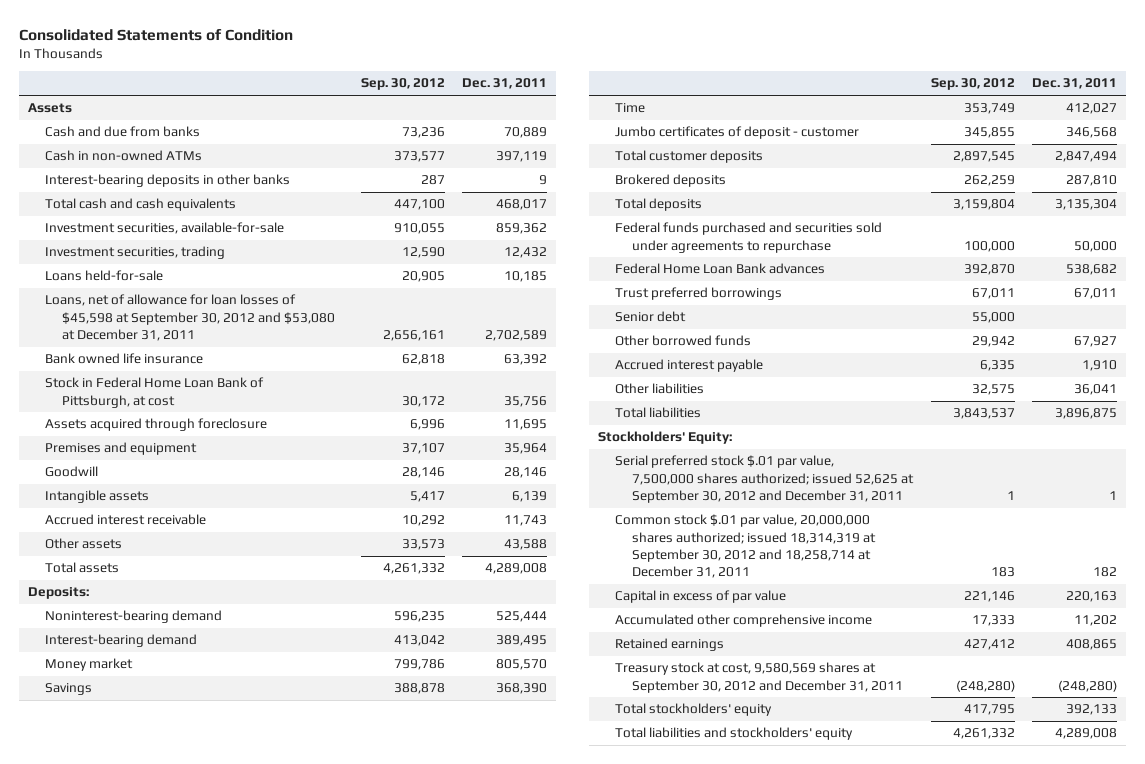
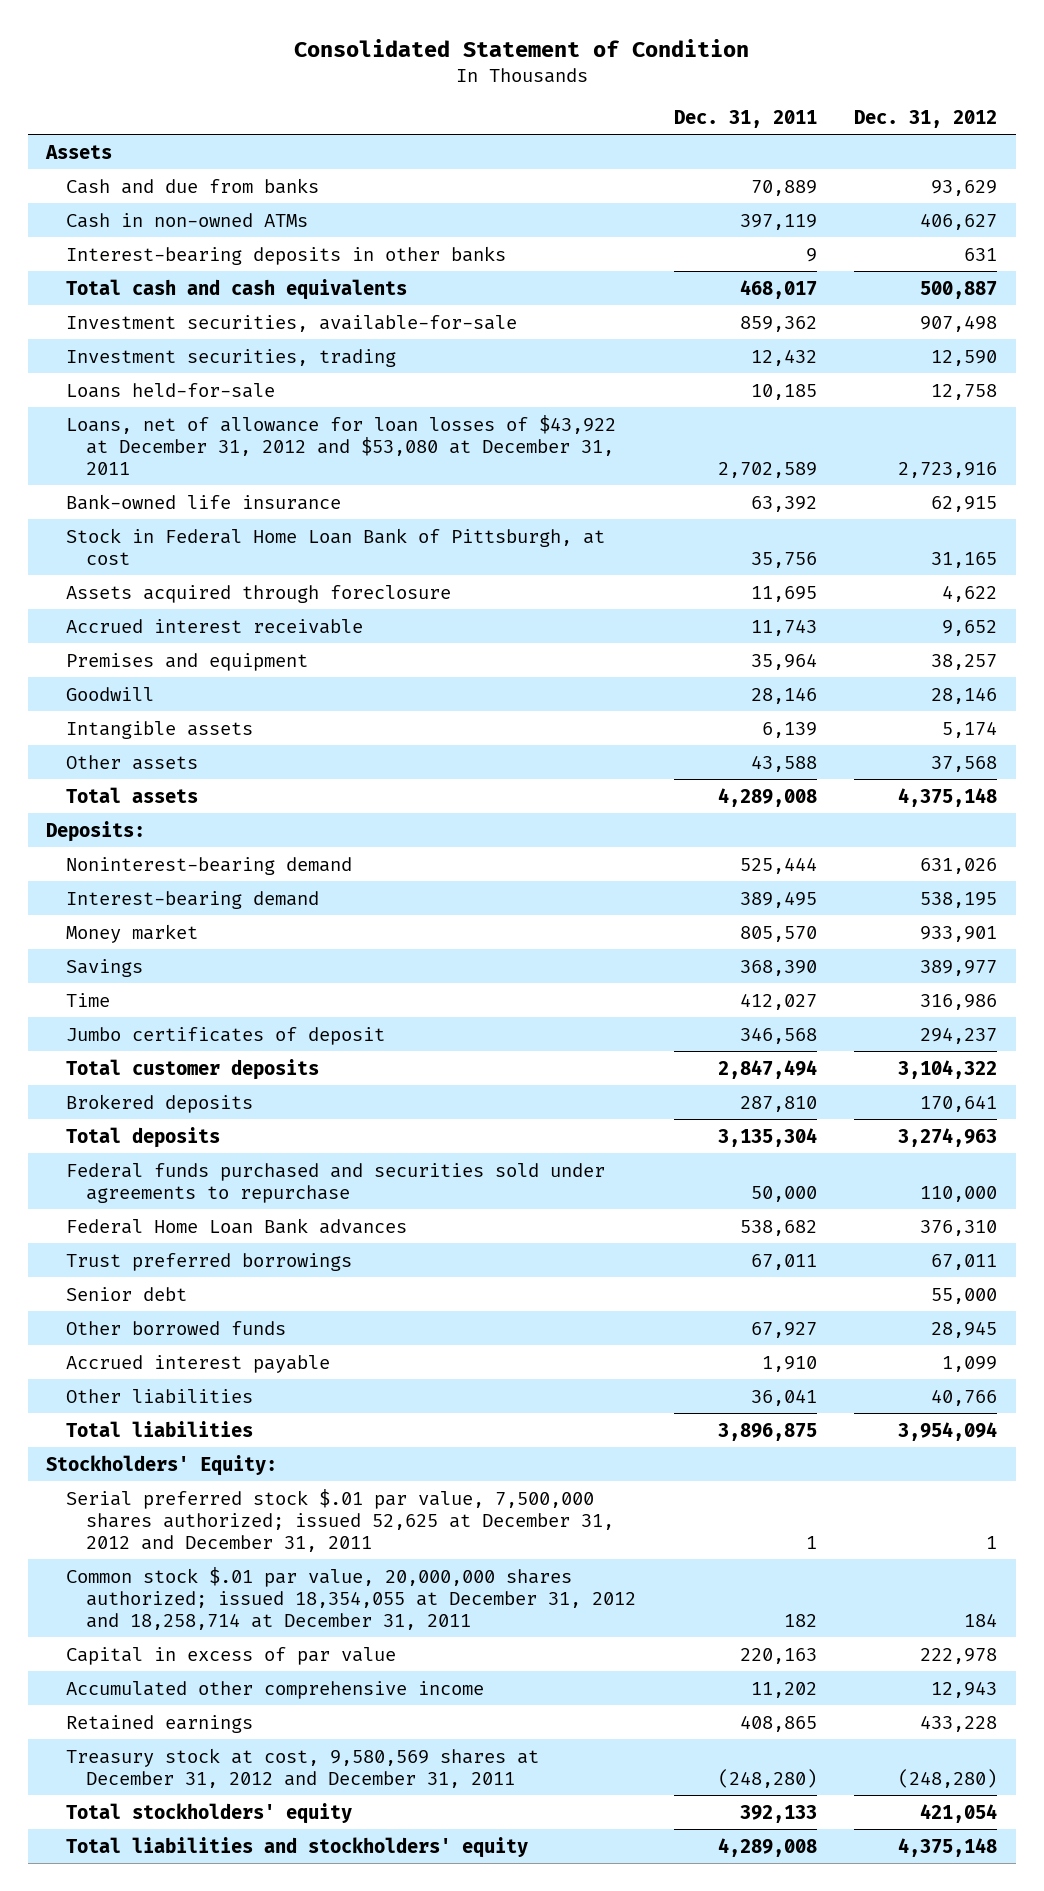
[19,28,294,41] Consolidated Statements of Condition -> [293,38,749,57] Consolidated Statement of Condition
[360,78,445,91] Sep. 30, 2012 -> none
none -> [854,109,998,128] Dec. 31, 2012
[44,294,335,341] Loans, net of allowance for loan losses of $45,598 at September 30, 2012 and $53,080 at December 31, 2011 -> [66,414,617,475] Loans, net of allowance for loan losses of $43,922 at December 31, 2012 and $53,080 at December 31, 2011
[44,353,203,365] Bank owned life insurance -> [66,493,342,510] Bank-owned life insurance
[44,514,206,526] Accrued interest receivable -> [66,618,364,634] Accrued interest receivable
[615,126,860,140] Jumbo certificates of deposit - customer -> [66,1026,386,1045] Jumbo certificates of deposit
[615,455,914,503] Serial preferred stock $.01 par value, 7,500,000 shares authorized; issued 52,625 at September 30, 2012 and December 31, 2011 -> [66,1488,615,1552] Serial preferred stock $.01 par value, 7,500,000 shares authorized; issued 52,625 at December 31, 2012 and December 31, 2011
[615,514,876,579] Common stock $.01 par value, 20,000,000 shares authorized; issued 18,314,319 at September 30, 2012 and 18,258,714 at December 31, 2011 -> [66,1566,637,1630] Common stock $.01 par value, 20,000,000 shares authorized; issued 18,354,055 at December 31, 2012 and 18,258,714 at December 31, 2011
[615,662,903,693] Treasury stock at cost, 9,580,569 shares at September 30, 2012 and December 31, 2011 -> [66,1747,540,1788] Treasury stock at cost, 9,580,569 shares at December 31, 2012 and December 31, 2011

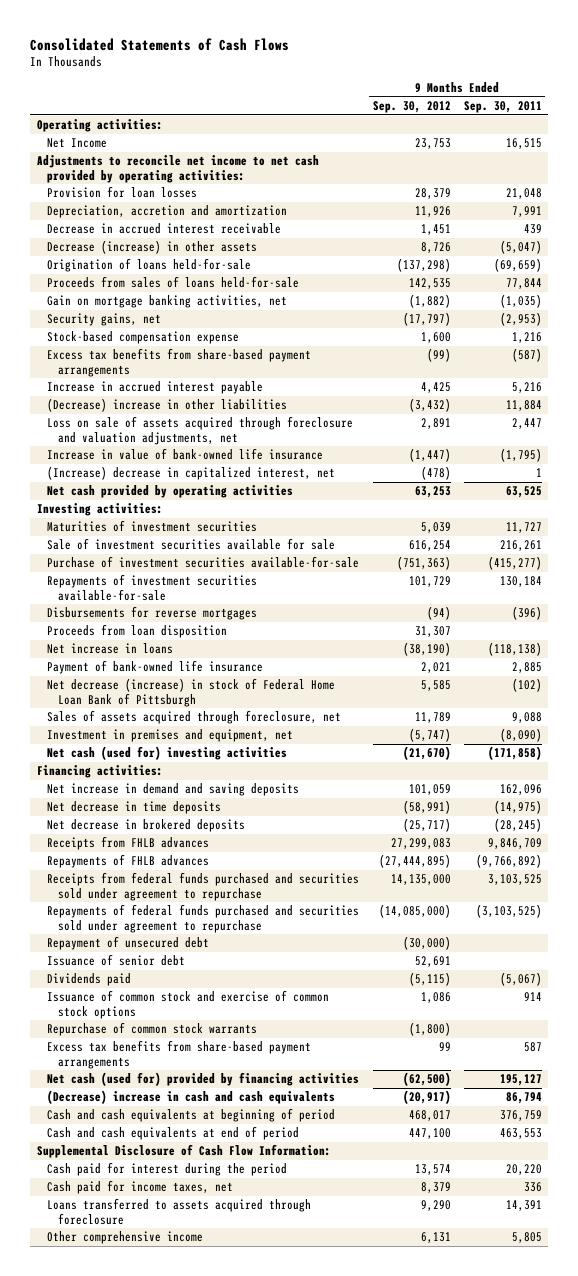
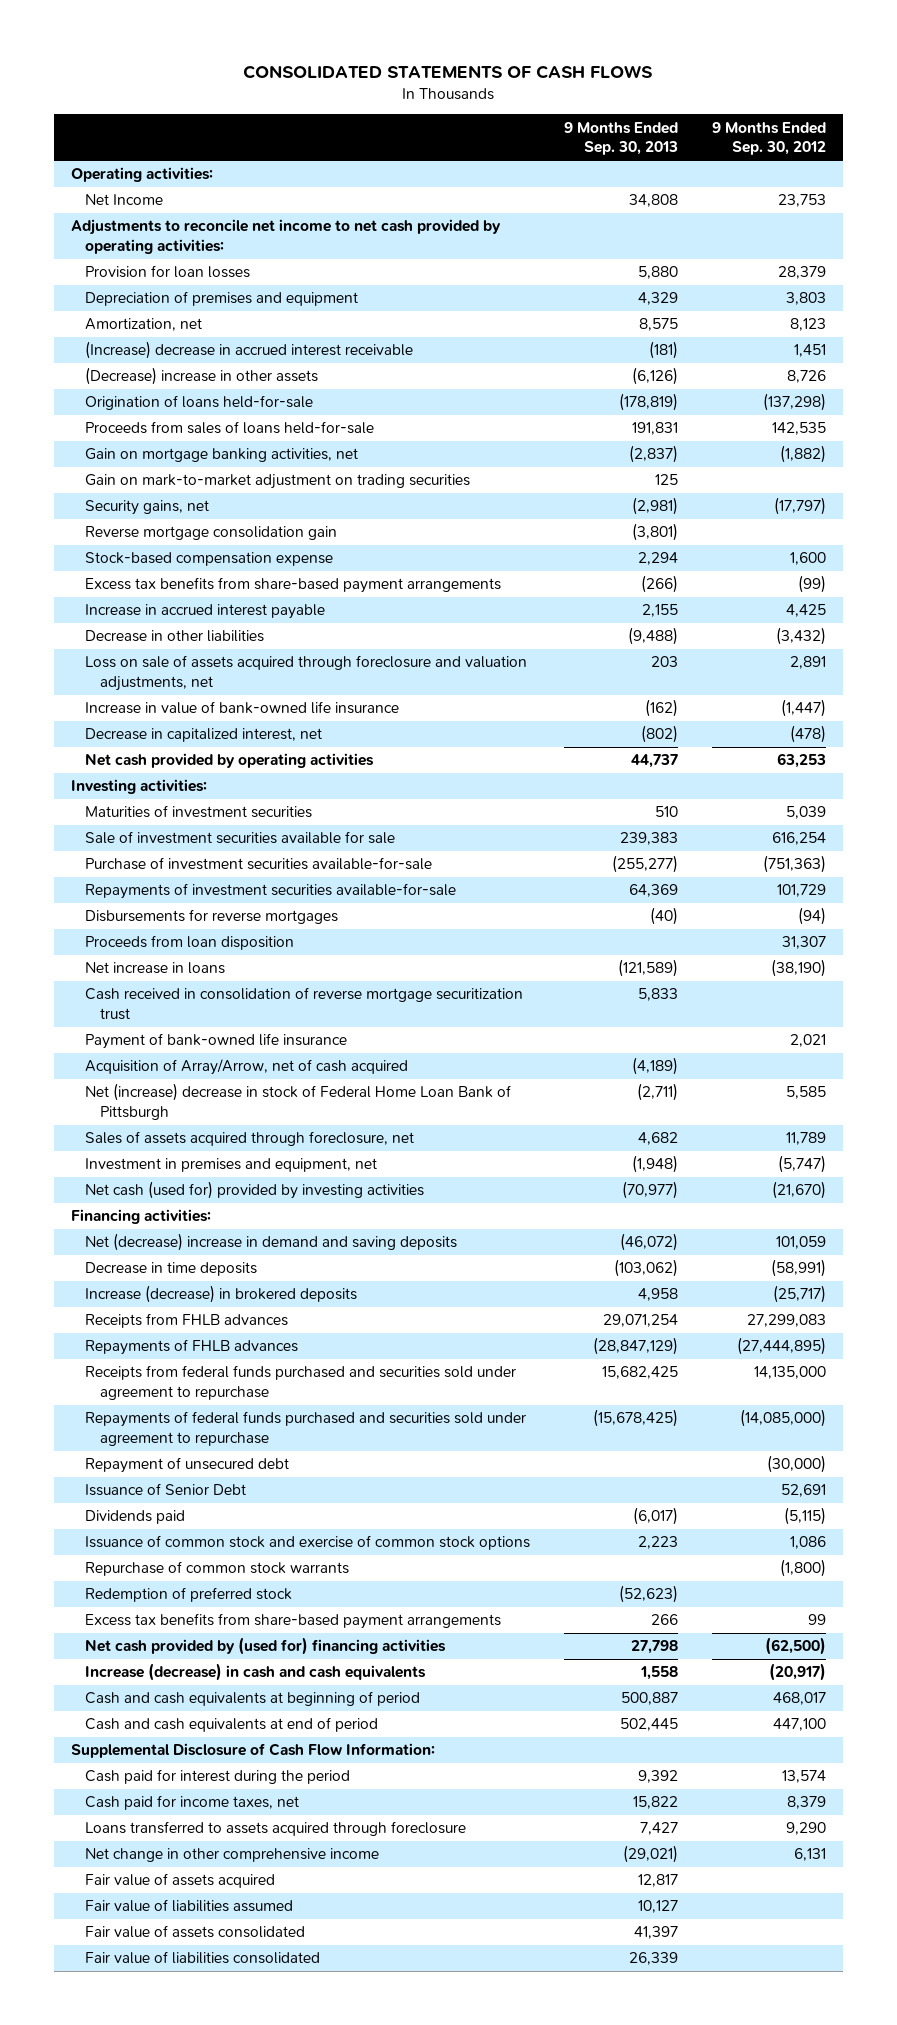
[30,37,290,51] Consolidated Statements of Cash Flows -> [243,64,654,79] CONSOLIDATED STATEMENTS OF CASH FLOWS
[463,101,542,114] Sep. 30, 2011 -> none
none -> [564,121,679,156] 9 Months Ended Sep. 30, 2013
none -> [85,291,359,307] Depreciation of premises and equipment
[47,205,288,219] Depreciation, accretion and amortization -> [85,318,203,332] Amortization, net
[414,206,451,218] 11,926 -> [790,318,827,332] 8,123
[47,223,282,235] Decrease in accrued interest receivable -> [85,341,414,360] (Increase) decrease in accrued interest receivable
[47,240,258,255] Decrease (increase) in other assets -> [85,367,319,386] (Decrease) increase in other assets
none -> [85,474,471,490] Gain on mark-to-market adjustment on trading securities
none -> [85,526,338,541] Reverse mortgage consolidation gain
[47,398,288,413] (Decrease) increase in other liabilities -> [85,630,265,643] Decrease in other liabilities
[47,466,336,481] (Increase) decrease in capitalized interest, net -> [85,728,323,743] Decrease in capitalized interest, net
none -> [85,987,524,1020] Cash received in consolidation of reverse mortgage securitization trust
none -> [85,1059,409,1076] Acquisition of Array/Arrow, net of cash acquired
[47,678,336,707] Net decrease (increase) in stock of Federal Home Loan Bank of Pittsburgh -> [85,1083,512,1120] Net (increase) decrease in stock of Federal Home Loan Bank of Pittsburgh
[47,746,288,761] Net cash (used for) investing activities -> [85,1181,425,1200] Net cash (used for) provided by investing activities
[47,783,300,797] Net increase in demand and saving deposits -> [85,1233,458,1252] Net (decrease) increase in demand and saving deposits
[47,801,222,815] Net decrease in time deposits -> [85,1262,258,1277] Decrease in time deposits
[47,819,246,833] Net decrease in brokered deposits -> [85,1285,358,1304] Increase (decrease) in brokered deposits
[47,954,186,967] Issuance of senior debt -> [85,1483,247,1497] Issuance of Senior Debt
none -> [85,1587,293,1603] Redemption of preferred stock
[47,1072,360,1087] Net cash (used for) provided by financing activities -> [85,1637,447,1656] Net cash provided by (used for) financing activities
[47,1090,336,1105] (Decrease) increase in cash and cash equivalents -> [85,1663,427,1682] Increase (decrease) in cash and cash equivalents
[47,1231,204,1245] Other comprehensive income -> [85,1848,380,1863] Net change in other comprehensive income
none -> [85,1873,276,1889] Fair value of assets acquired
none -> [85,1899,294,1913] Fair value of liabilities assumed
none -> [85,1925,306,1939] Fair value of assets consolidated
none -> [85,1951,321,1965] Fair value of liabilities consolidated

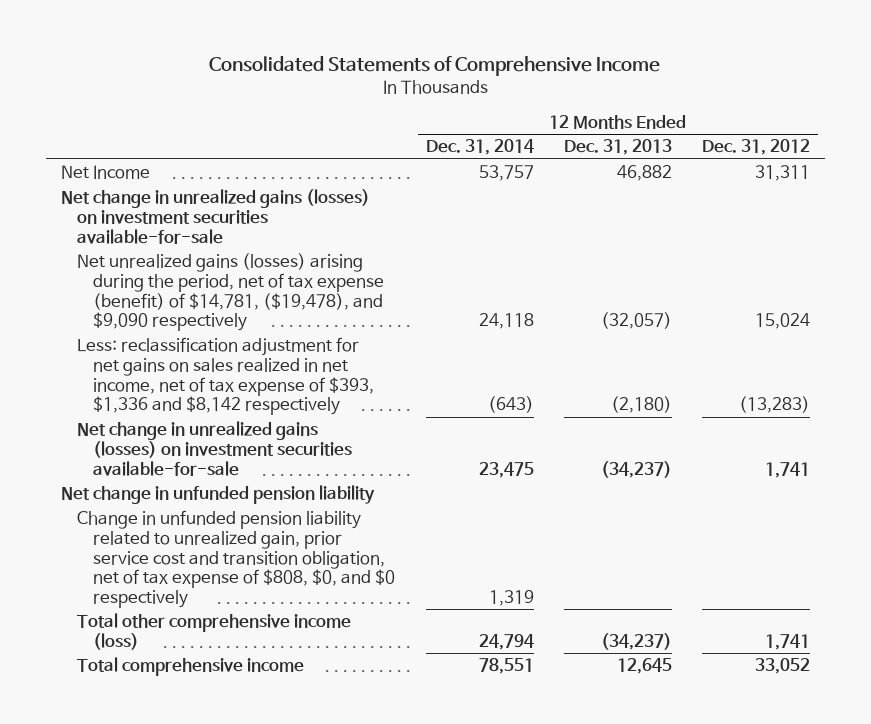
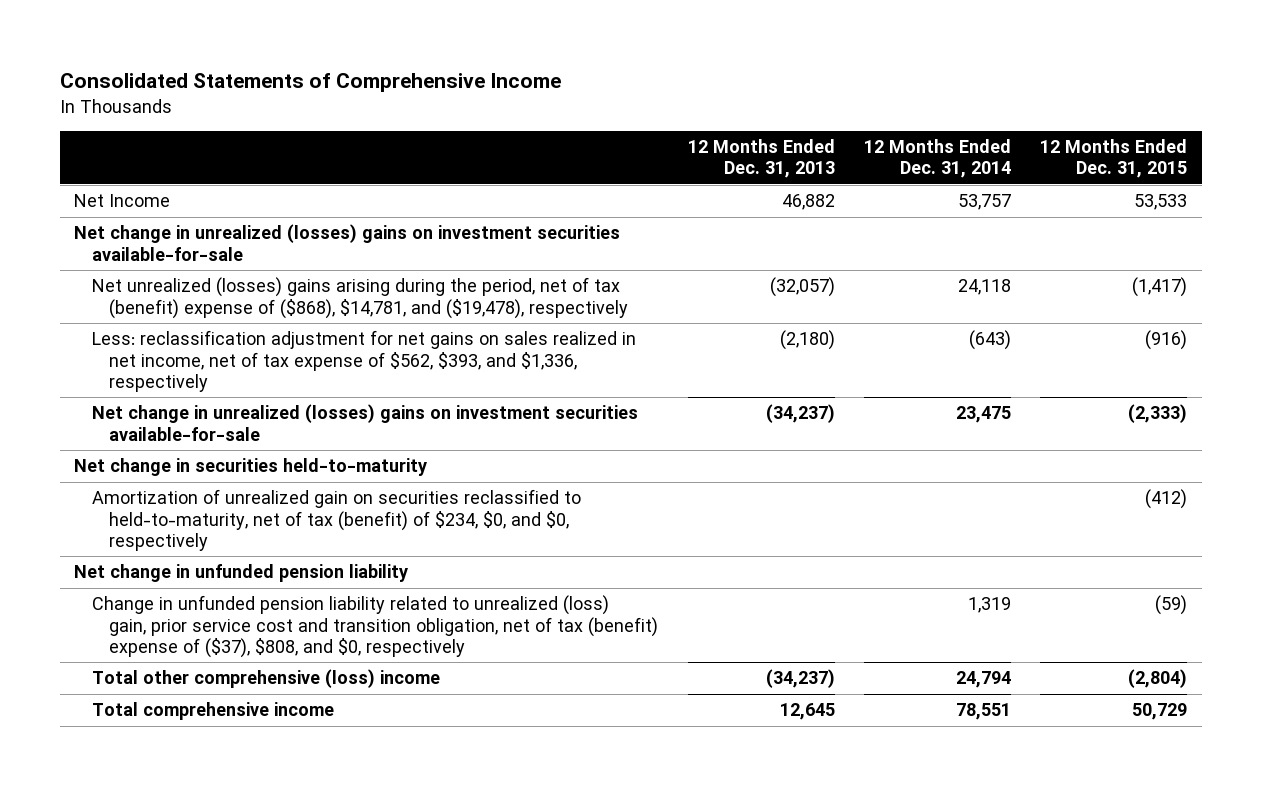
[702,139,811,156] Dec. 31, 2012 -> none
none -> [1040,139,1188,179] 12 Months Ended Dec. 31, 2015
[60,189,370,244] Net change in unrealized gains (losses) on investment securities available-for-sale -> [74,224,621,261] Net change in unrealized (losses) gains on investment securities available-for-sale
[77,253,385,332] Net unrealized gains (losses) arising during the period, net of tax expense (benefit) of $14,781, ($19,478), and $9,090 respectively -> [91,277,629,319] Net unrealized (losses) gains arising during the period, net of tax (benefit) expense of ($868), $14,781, and ($19,478), respectively
[77,337,375,416] Less: reclassification adjustment for net gains on sales realized in net income, net of tax expense of $393, $1,336 and $8,142 respectively -> [91,330,636,392] Less: reclassification adjustment for net gains on sales realized in net income, net of tax expense of $562, $393, and $1,336, respectively
[77,421,353,476] Net change in unrealized gains (losses) on investment securities available-for-sale -> [91,404,638,441] Net change in unrealized (losses) gains on investment securities available-for-sale
none -> [74,458,428,477] Net change in securities held-to-maturity
none -> [91,489,581,551] Amortization of unrealized gain on securities reclassified to held-to-maturity, net of tax (benefit) of $234, $0, and $0, respectively
[77,510,396,608] Change in unfunded pension liability related to unrealized gain, prior service cost and transition obligation, net of tax expense of $808, $0, and $0 respectively -> [91,595,659,658] Change in unfunded pension liability related to unrealized (loss) gain, prior service cost and transition obligation, net of tax (benefit) expense of ($37), $808, and $0, respectively
[77,613,352,650] Total other comprehensive income (loss) -> [91,669,440,689] Total other comprehensive (loss) income

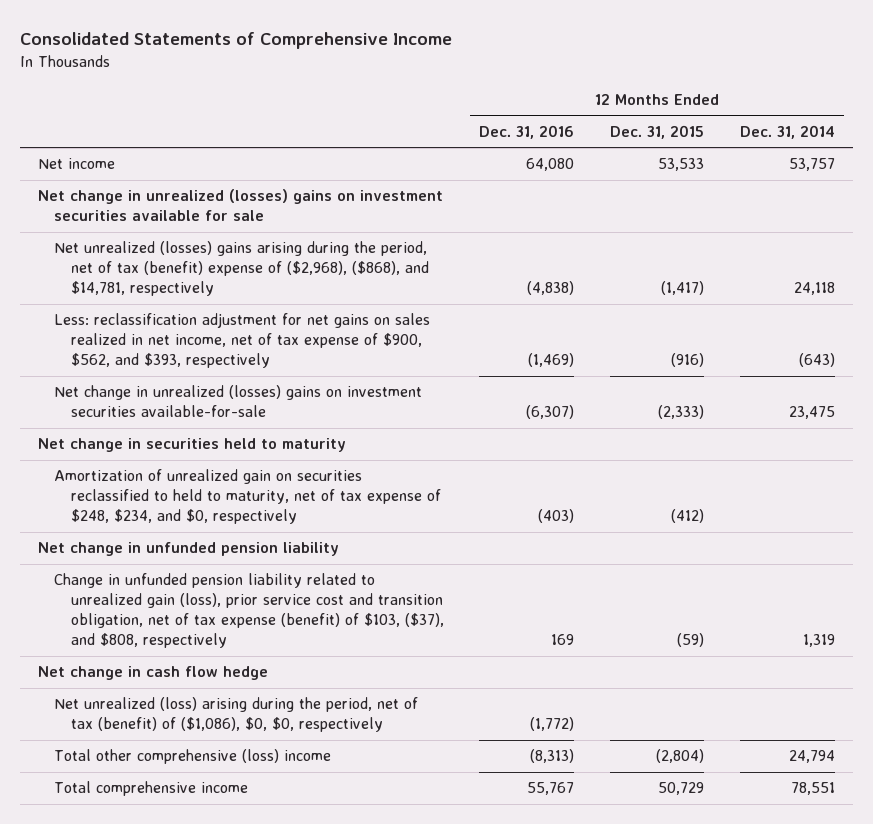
[687,139,835,179] 12 Months Ended Dec. 31, 2013 -> none
none -> [479,124,575,139] Dec. 31, 2016
[74,194,171,208] Net Income -> [38,158,116,170] Net income
[74,224,621,261] Net change in unrealized (losses) gains on investment securities available-for-sale -> [38,189,444,222] Net change in unrealized (losses) gains on investment securities available for sale
[91,277,629,319] Net unrealized (losses) gains arising during the period, net of tax (benefit) expense of ($868), $14,781, and ($19,478), respectively -> [54,241,429,297] Net unrealized (losses) gains arising during the period, net of tax (benefit) expense of ($2,968), ($868), and $14,781, respectively
[91,330,636,392] Less: reclassification adjustment for net gains on sales realized in net income, net of tax expense of $562, $393, and $1,336, respectively -> [54,313,431,369] Less: reclassification adjustment for net gains on sales realized in net income, net of tax expense of $900, $562, and $393, respectively
[74,458,428,477] Net change in securities held-to-maturity -> [38,438,347,453] Net change in securities held to maturity
[91,489,581,551] Amortization of unrealized gain on securities reclassified to held-to-maturity, net of tax (benefit) of $234, $0, and $0, respectively -> [54,469,441,525] Amortization of unrealized gain on securities reclassified to held to maturity, net of tax expense of $248, $234, and $0, respectively
[91,595,659,658] Change in unfunded pension liability related to unrealized (loss) gain, prior service cost and transition obligation, net of tax (benefit) expense of ($37), $808, and $0, respectively -> [54,573,444,649] Change in unfunded pension liability related to unrealized gain (loss), prior service cost and transition obligation, net of tax expense (benefit) of $103, ($37), and $808, respectively
none -> [38,666,269,681] Net change in cash flow hedge
none -> [54,697,419,733] Net unrealized (loss) arising during the period, net of tax (benefit) of ($1,086), $0, $0, respectively

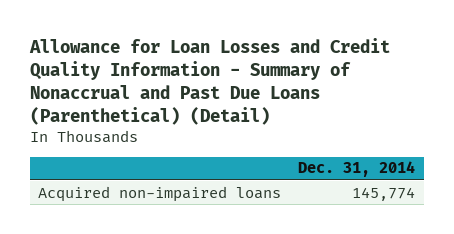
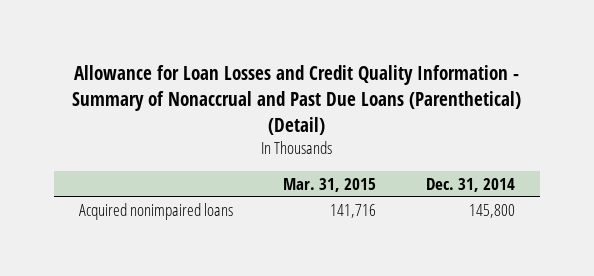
none -> [283,177,377,192] Mar. 31, 2015
[38,185,282,202] Acquired non-impaired loans -> [79,202,234,220] Acquired nonimpaired loans
[352,186,416,201] 145,774 -> [468,203,515,218] 145,800

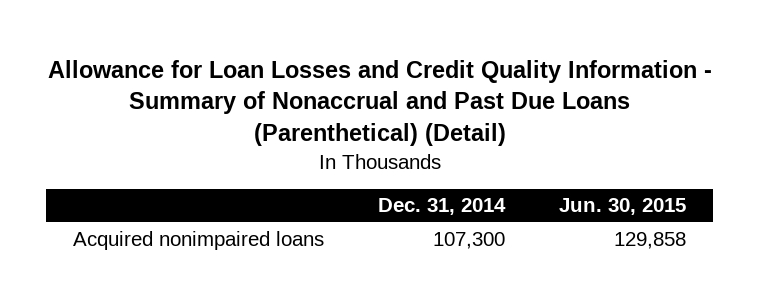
[283,177,377,192] Mar. 31, 2015 -> none
none -> [559,198,687,216] Jun. 30, 2015
[468,203,515,218] 145,800 -> [433,232,506,250] 107,300

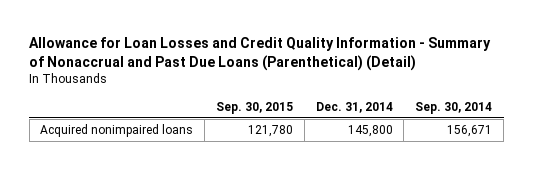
[559,198,687,216] Jun. 30, 2015 -> none
none -> [216,101,294,114] Sep. 30, 2015
none -> [415,101,493,114] Sep. 30, 2014
[433,232,506,250] 107,300 -> [347,125,393,138] 145,800

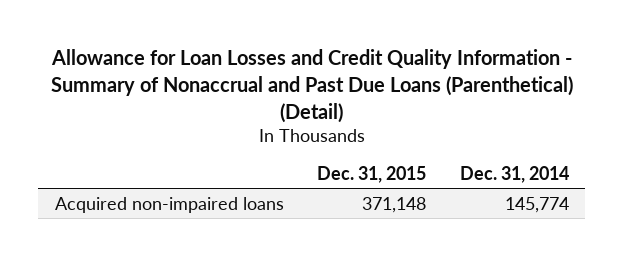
[216,101,294,114] Sep. 30, 2015 -> none
[415,101,493,114] Sep. 30, 2014 -> none
none -> [317,166,427,184] Dec. 31, 2015
[40,124,194,138] Acquired nonimpaired loans -> [54,196,284,213] Acquired non-impaired loans
[347,125,393,138] 145,800 -> [504,196,569,213] 145,774

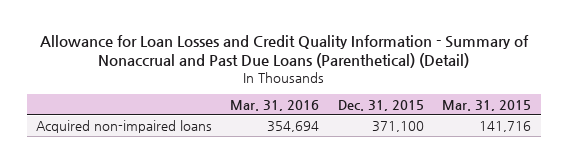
[459,166,569,184] Dec. 31, 2014 -> none
none -> [230,99,320,111] Mar. 31, 2016
none -> [442,99,532,111] Mar. 31, 2015
[362,196,427,213] 371,148 -> [371,121,424,133] 371,100

